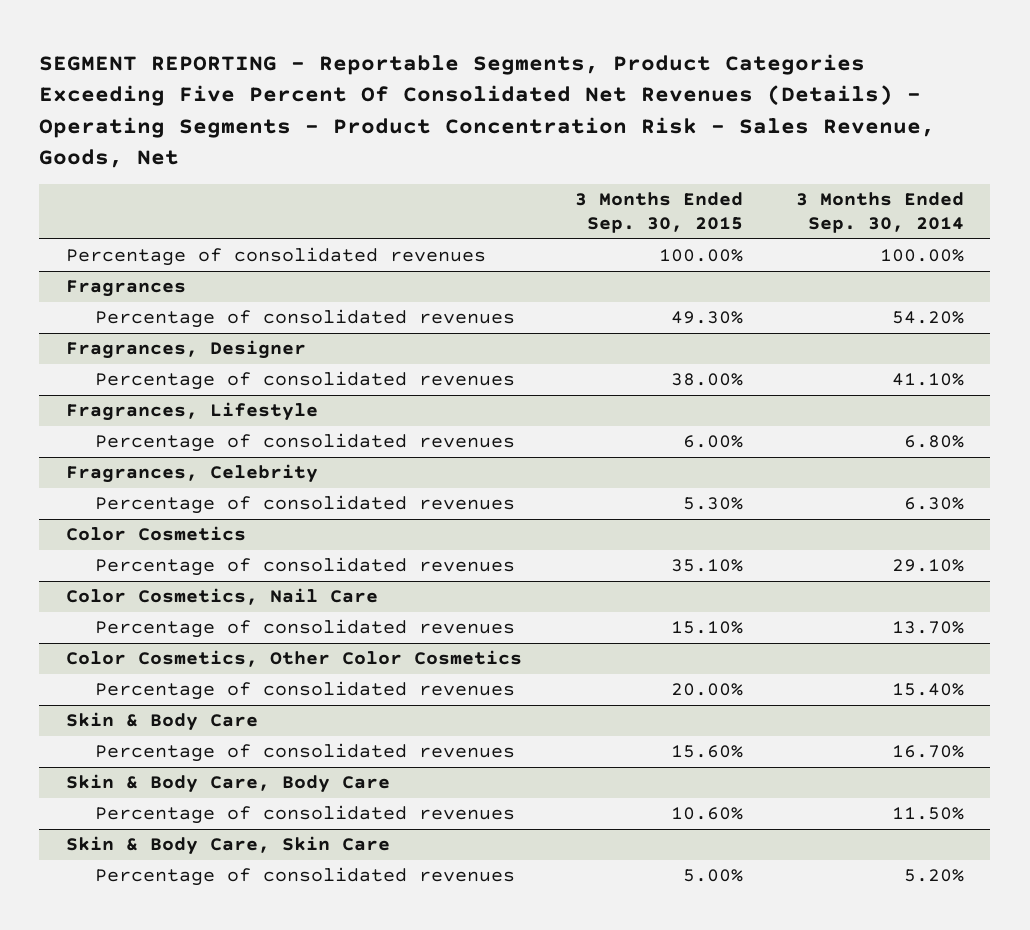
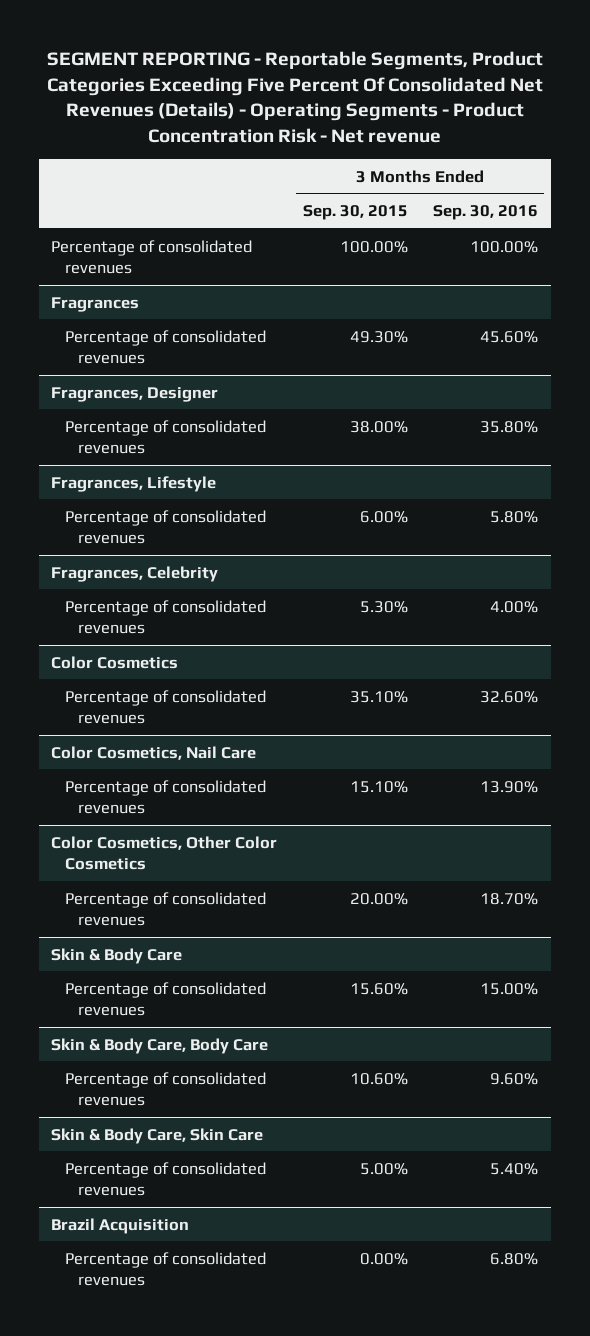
[39,54,936,168] SEGMENT REPORTING - Reportable Segments, Product Categories Exceeding Five Percent Of Consolidated Net Revenues (Details) - Operating Segments - Product Concentration Risk - Sales Revenue, Goods, Net -> [46,50,543,144] SEGMENT REPORTING - Reportable Segments, Product Categories Exceeding Five Percent Of Consolidated Net Revenues (Details) - Operating Segments - Product Concentration Risk - Net revenue
[795,191,964,234] 3 Months Ended Sep. 30, 2014 -> none
none -> [433,204,539,220] Sep. 30, 2016
none -> [51,1217,190,1234] Brazil Acquisition
none -> [64,1251,266,1287] Percentage of consolidated revenues

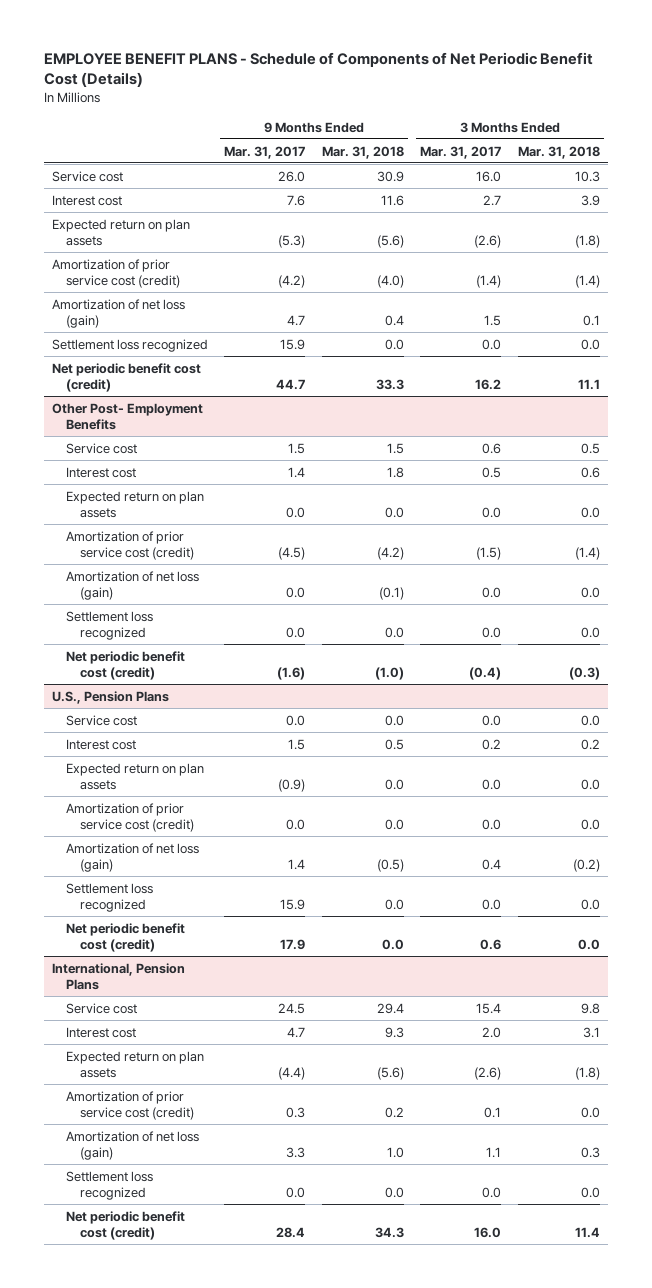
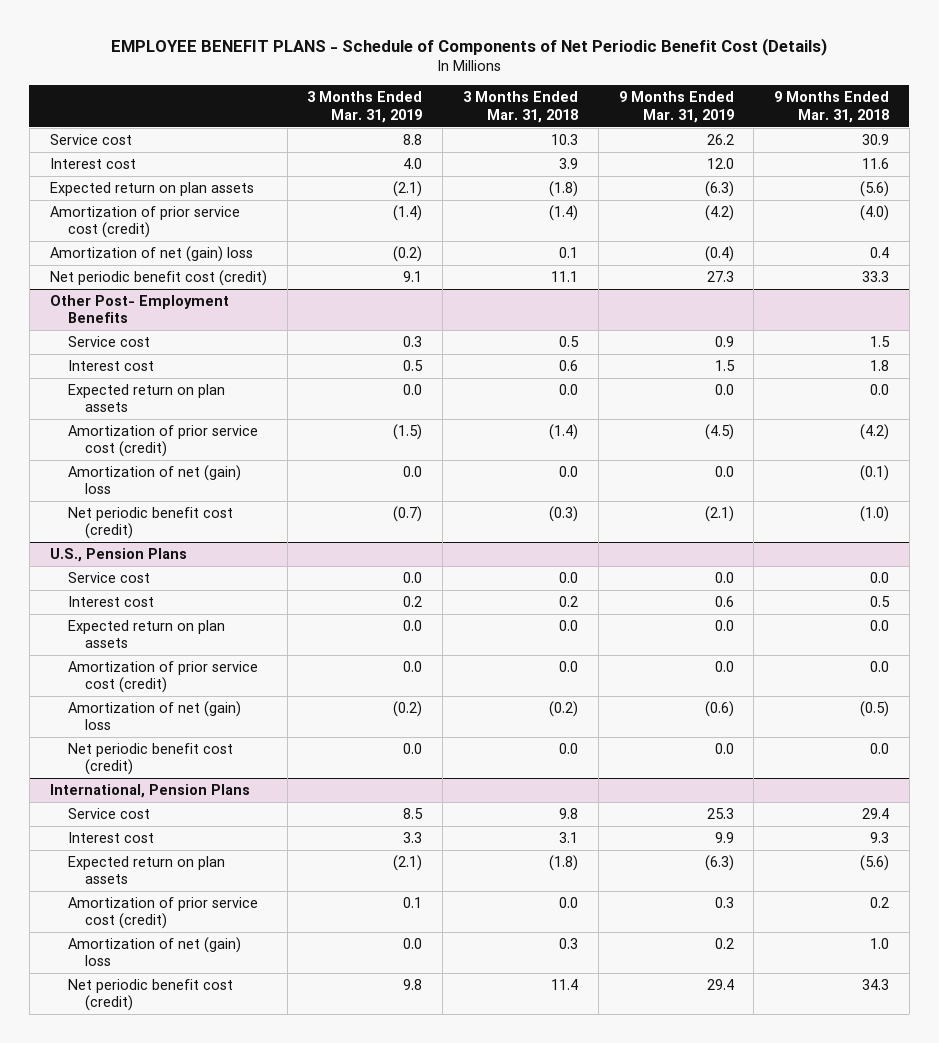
[224,145,306,159] Mar. 31, 2017 -> none
[420,145,502,159] Mar. 31, 2017 -> none
none -> [307,91,423,123] 3 Months Ended Mar. 31, 2019
none -> [618,91,734,123] 9 Months Ended Mar. 31, 2019
[51,338,208,352] Settlement loss recognized -> none
[51,298,185,329] Amortization of net loss (gain) -> [49,245,253,262] Amortization of net (gain) loss
[66,610,154,641] Settlement loss recognized -> none
[66,570,200,601] Amortization of net loss (gain) -> [67,464,241,495] Amortization of net (gain) loss
[66,882,154,913] Settlement loss recognized -> none
[66,842,200,873] Amortization of net loss (gain) -> [67,700,241,731] Amortization of net (gain) loss
[66,1170,154,1201] Settlement loss recognized -> none
[66,1130,200,1161] Amortization of net loss (gain) -> [67,936,241,967] Amortization of net (gain) loss

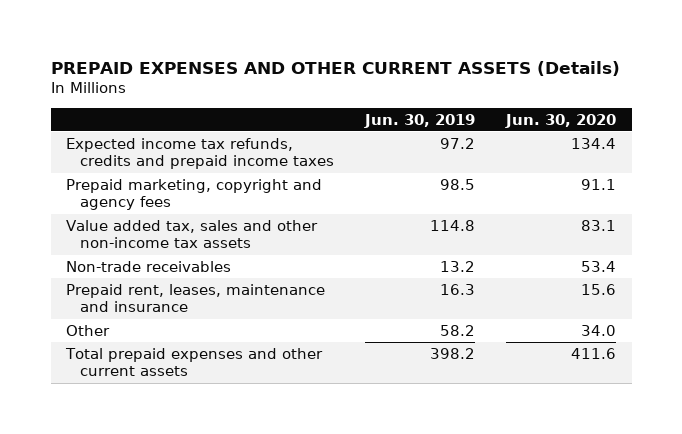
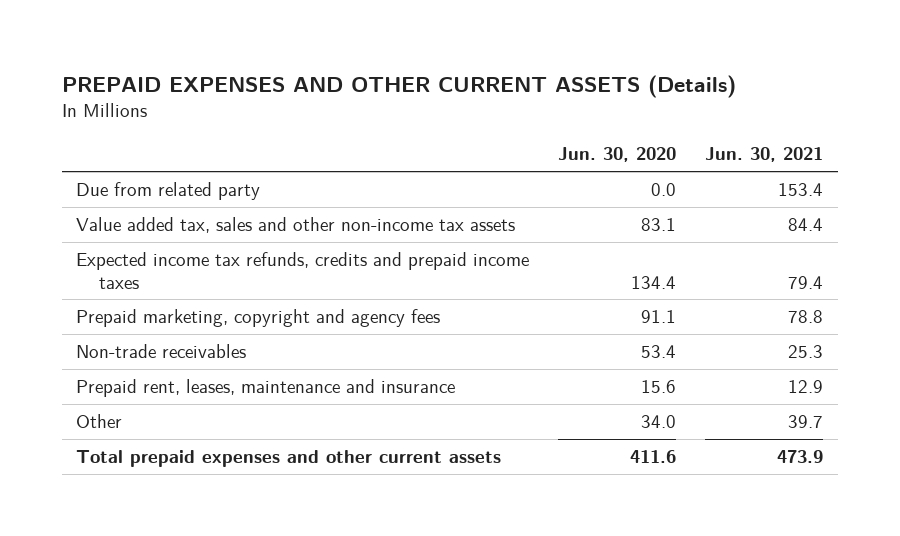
[363,113,475,128] Jun. 30, 2019 -> none
none -> [705,147,824,163] Jun. 30, 2021
none -> [76,181,261,200] Due from related party
[66,219,319,249] Value added tax, sales and other non-income tax assets -> [76,216,516,233] Value added tax, sales and other non-income tax assets

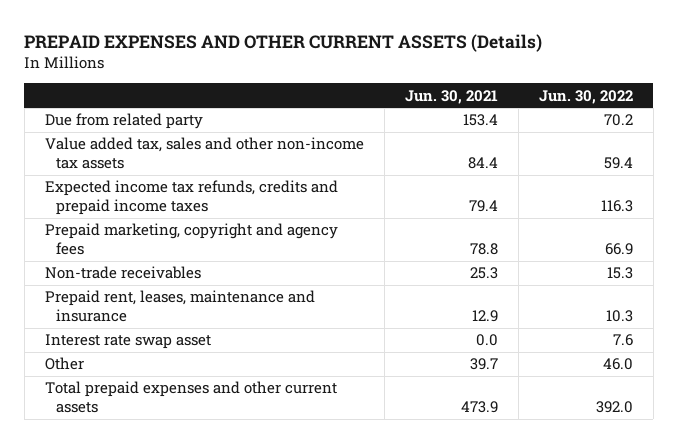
[558,147,677,163] Jun. 30, 2020 -> none
none -> [538,89,633,104] Jun. 30, 2022
none -> [44,334,211,350] Interest rate swap asset

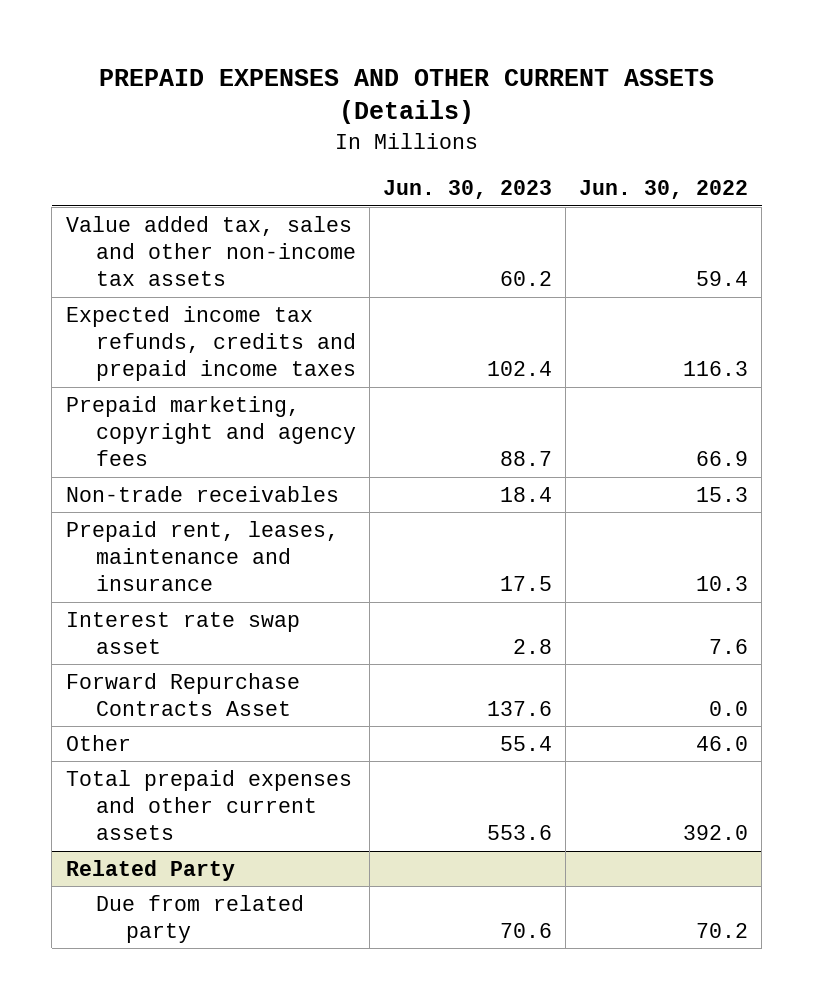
[404,89,498,104] Jun. 30, 2021 -> none
none -> [383,180,553,200] Jun. 30, 2023
[44,113,203,130] Due from related party -> none
none -> [65,672,300,716] Forward Repurchase Contracts Asset
none -> [65,859,235,881] Related Party
none -> [95,894,304,943] Due from related party

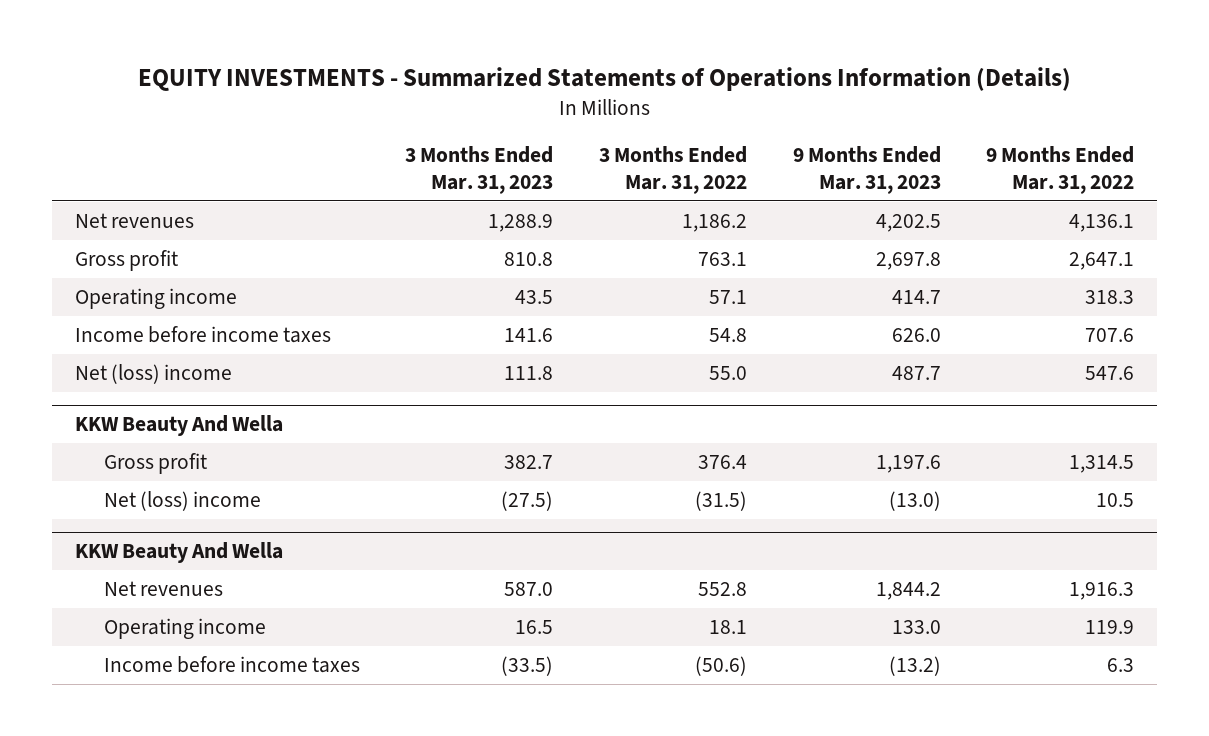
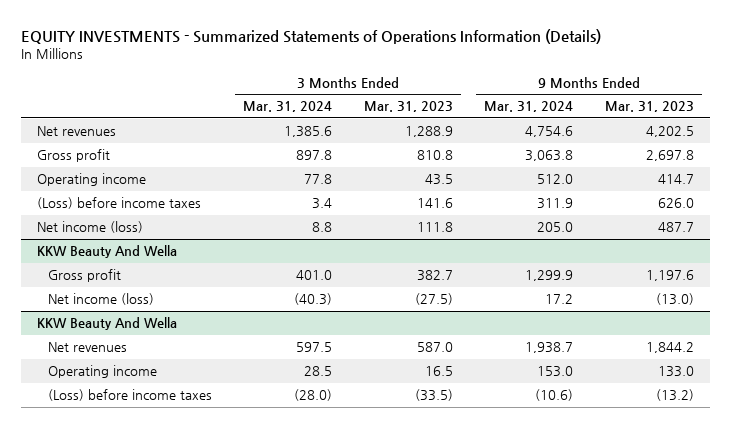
[599,146,748,195] 3 Months Ended Mar. 31, 2022 -> none
[986,146,1135,195] 9 Months Ended Mar. 31, 2022 -> none
none -> [243,101,333,113] Mar. 31, 2024
none -> [484,101,574,113] Mar. 31, 2024
[74,326,331,344] Income before income taxes -> [37,197,202,210] (Loss) before income taxes
[74,364,232,385] Net (loss) income -> [37,221,144,234] Net income (loss)
[103,491,261,512] Net (loss) income -> [47,293,154,306] Net income (loss)
[103,656,360,674] Income before income taxes -> [47,389,212,402] (Loss) before income taxes

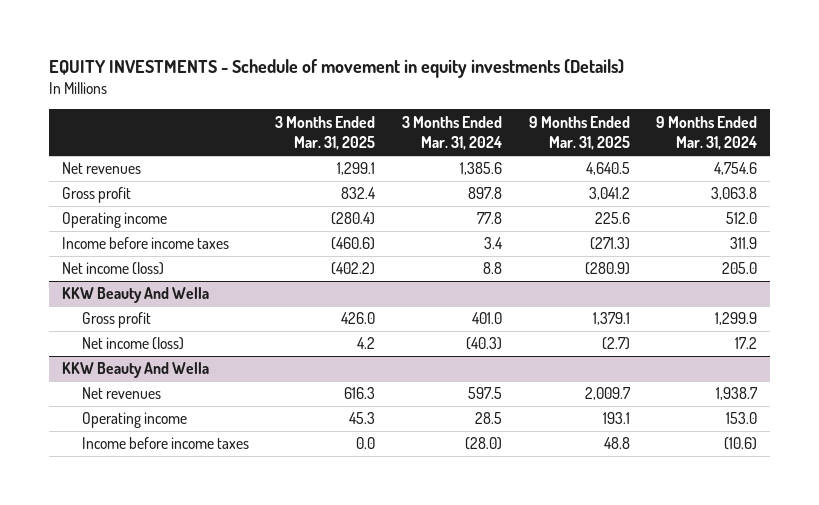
[21,28,602,44] EQUITY INVESTMENTS - Summarized Statements of Operations Information (Details) -> [48,58,624,78] EQUITY INVESTMENTS - Schedule of movement in equity investments (Details)
[363,101,453,113] Mar. 31, 2023 -> none
[604,101,694,113] Mar. 31, 2023 -> none
none -> [275,115,376,151] 3 Months Ended Mar. 31, 2025
none -> [528,115,630,151] 9 Months Ended Mar. 31, 2025
[37,197,202,210] (Loss) before income taxes -> [61,237,229,250] Income before income taxes
[47,389,212,402] (Loss) before income taxes -> [81,437,249,450] Income before income taxes

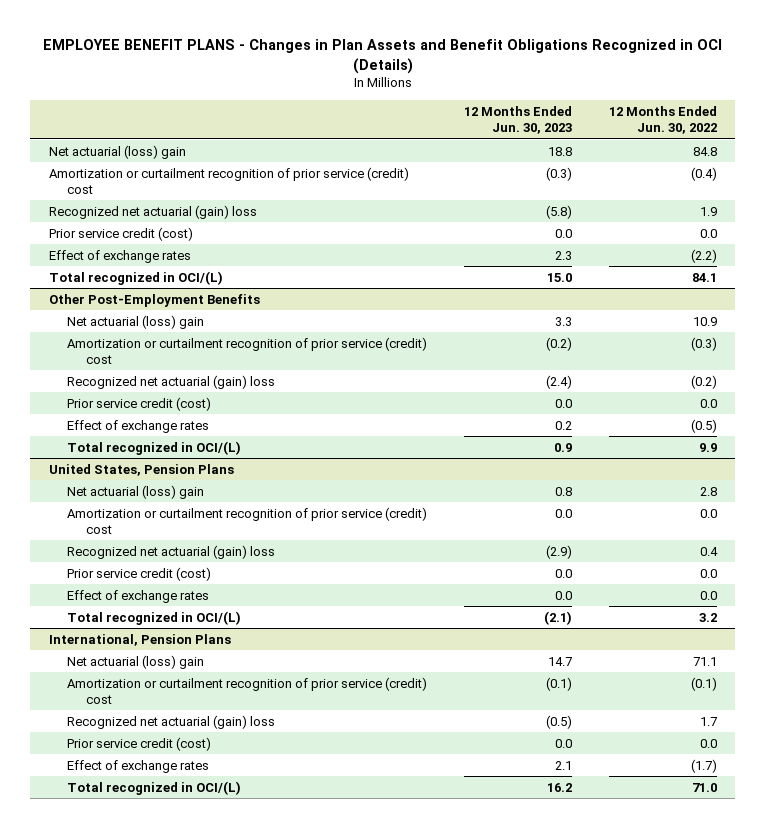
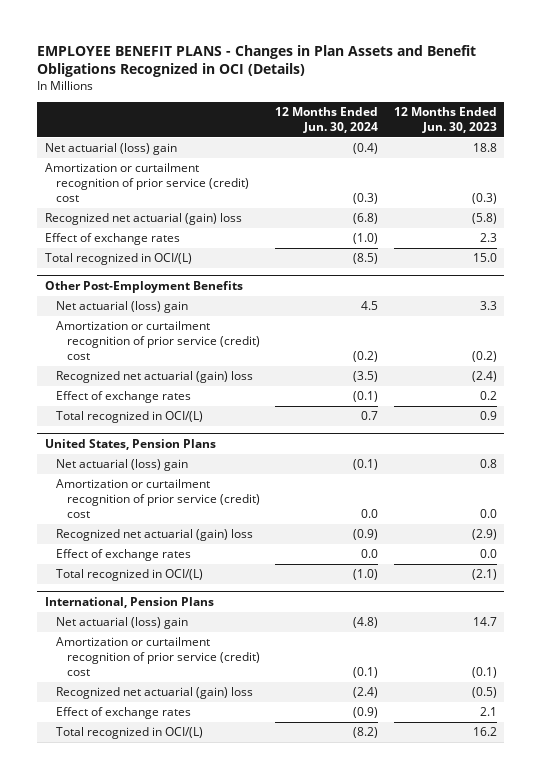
[608,105,717,135] 12 Months Ended Jun. 30, 2022 -> none
none -> [275,107,379,133] 12 Months Ended Jun. 30, 2024
[48,226,193,241] Prior service credit (cost) -> none
[67,396,212,411] Prior service credit (cost) -> none
[67,566,212,581] Prior service credit (cost) -> none
[67,736,212,751] Prior service credit (cost) -> none

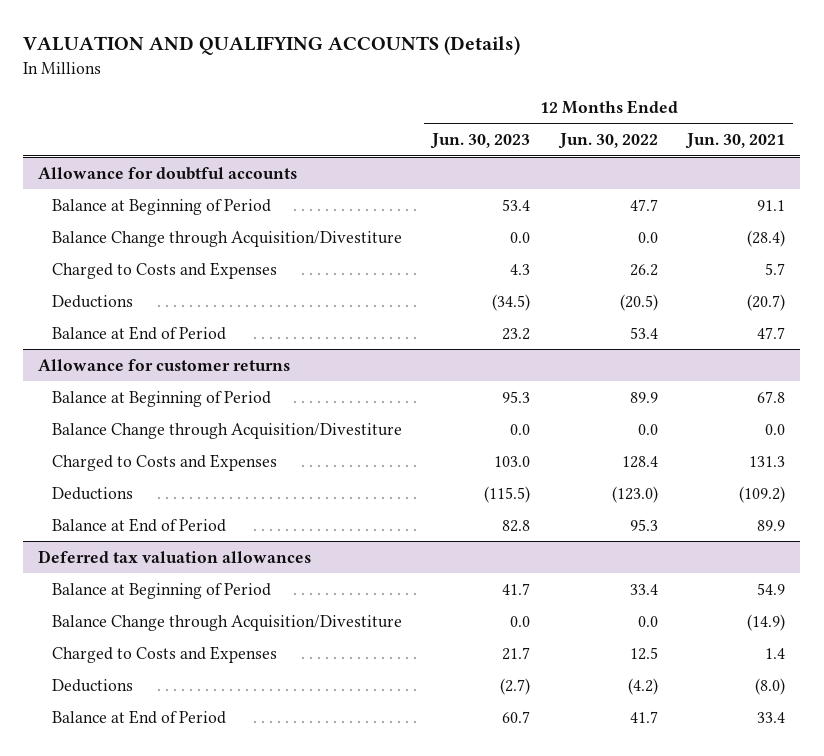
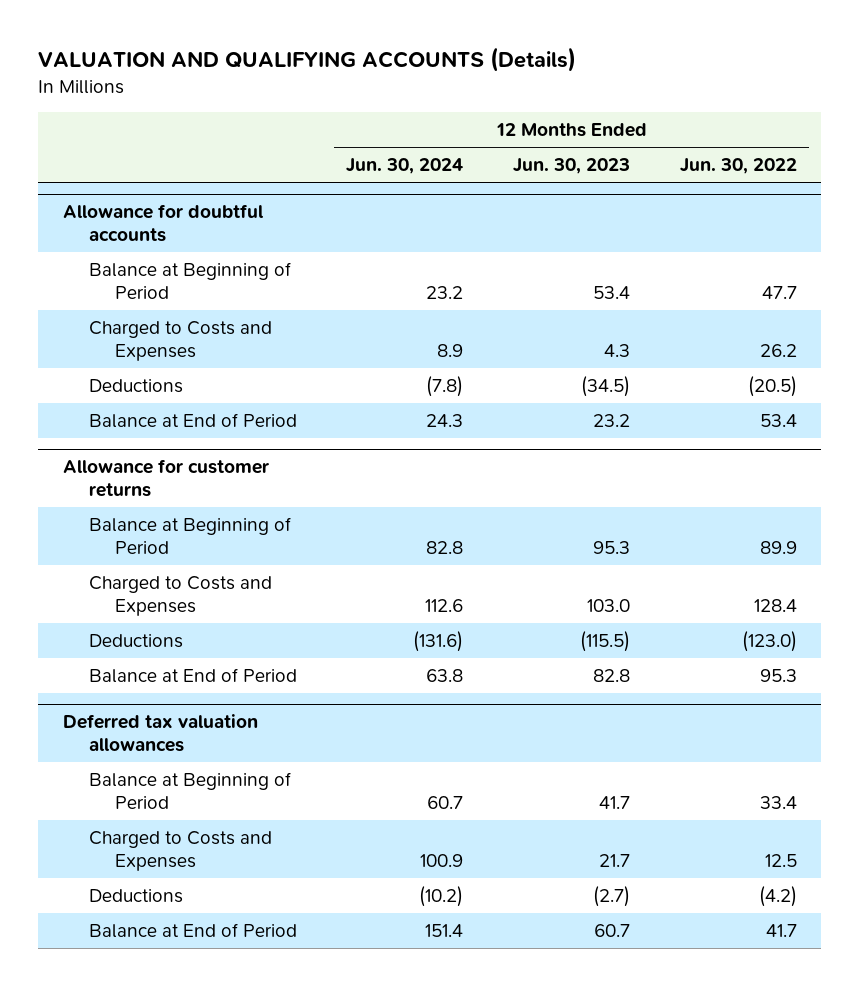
[685,133,786,150] Jun. 30, 2021 -> none
none -> [346,158,464,175] Jun. 30, 2024
[51,230,402,247] Balance Change through Acquisition/Divestiture -> none
[51,422,402,439] Balance Change through Acquisition/Divestiture -> none
[51,614,402,631] Balance Change through Acquisition/Divestiture -> none

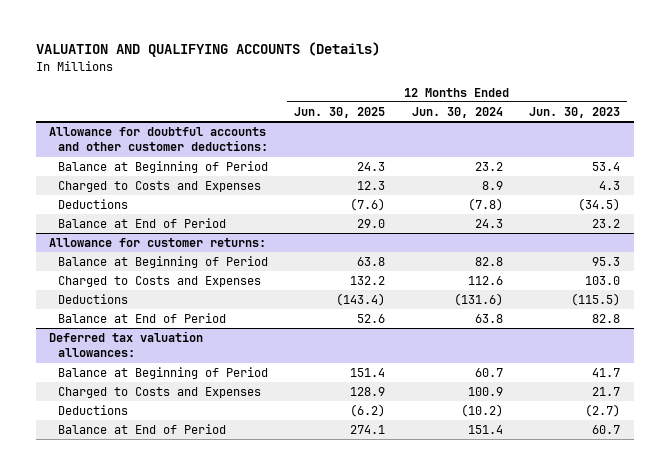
[679,158,797,175] Jun. 30, 2022 -> none
none -> [294,107,386,119] Jun. 30, 2025
[62,204,264,243] Allowance for doubtful accounts -> [49,127,268,152] Allowance for doubtful accounts and other customer deductions:
[62,459,269,498] Allowance for customer returns -> [49,238,267,248] Allowance for customer returns:
[62,714,258,753] Deferred tax valuation allowances -> [49,331,204,358] Deferred tax valuation allowances:

